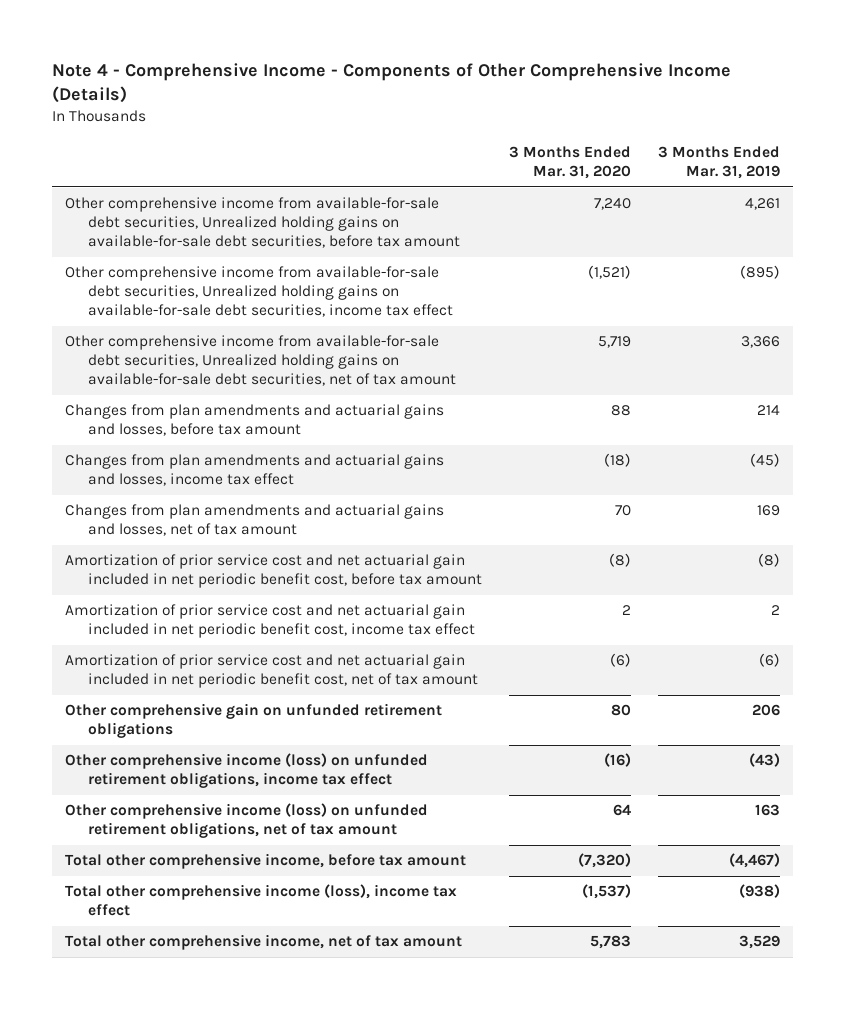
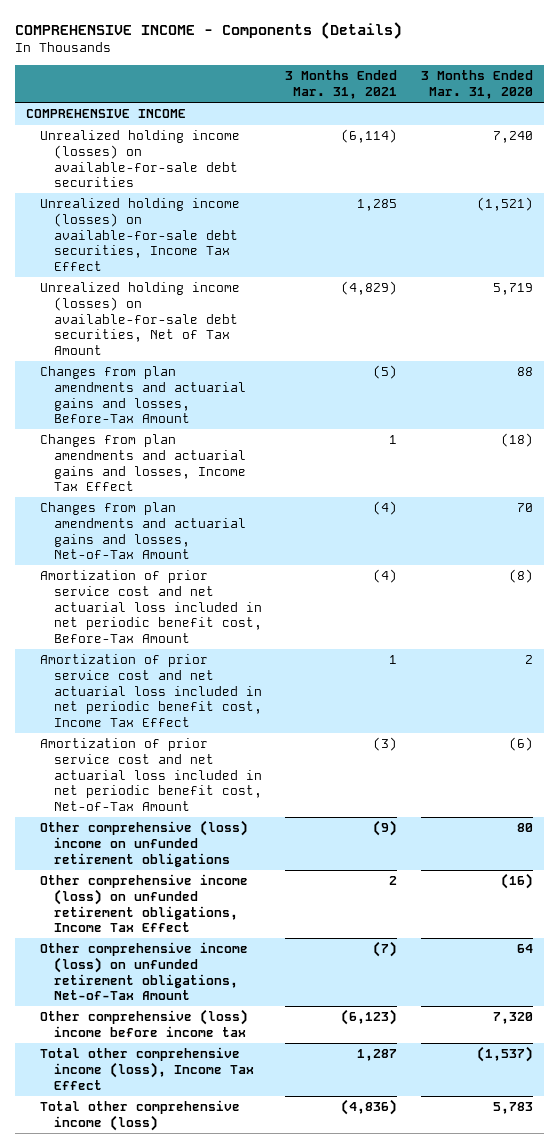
[51,63,731,104] Note 4 - Comprehensive Income - Components of Other Comprehensive Income (Details) -> [14,21,402,39] COMPREHENSIVE INCOME - Components (Details)
[657,146,780,180] 3 Months Ended Mar. 31, 2019 -> none
none -> [285,70,398,100] 3 Months Ended Mar. 31, 2021
none -> [26,109,187,119] COMPREHENSIVE INCOME
[65,197,460,249] Other comprehensive income from available-for-sale debt securities, Unrealized holding gains on available-for-sale debt securities, before tax amount -> [39,130,240,188] Unrealized holding income (losses) on available-for-sale debt securities
[65,266,453,318] Other comprehensive income from available-for-sale debt securities, Unrealized holding gains on available-for-sale debt securities, income tax effect -> [39,198,240,271] Unrealized holding income (losses) on available-for-sale debt securities, Income Tax Effect
[65,335,456,387] Other comprehensive income from available-for-sale debt securities, Unrealized holding gains on available-for-sale debt securities, net of tax amount -> [39,282,240,355] Unrealized holding income (losses) on available-for-sale debt securities, Net of Tax Amount
[65,404,445,437] Changes from plan amendments and actuarial gains and losses, before tax amount -> [39,366,246,424] Changes from plan amendments and actuarial gains and losses, Before-Tax Amount
[65,454,445,487] Changes from plan amendments and actuarial gains and losses, income tax effect -> [39,434,246,492] Changes from plan amendments and actuarial gains and losses, Income Tax Effect
[65,504,445,537] Changes from plan amendments and actuarial gains and losses, net of tax amount -> [39,502,246,560] Changes from plan amendments and actuarial gains and losses, Net-of-Tax Amount
[65,554,482,589] Amortization of prior service cost and net actuarial gain included in net periodic benefit cost, before tax amount -> [39,570,262,643] Amortization of prior service cost and net actuarial loss included in net periodic benefit cost, Before-Tax Amount
[65,604,475,639] Amortization of prior service cost and net actuarial gain included in net periodic benefit cost, income tax effect -> [39,654,262,727] Amortization of prior service cost and net actuarial loss included in net periodic benefit cost, Income Tax Effect
[65,654,478,689] Amortization of prior service cost and net actuarial gain included in net periodic benefit cost, net of tax amount -> [39,738,262,811] Amortization of prior service cost and net actuarial loss included in net periodic benefit cost, Net-of-Tax Amount
[65,703,443,739] Other comprehensive gain on unfunded retirement obligations -> [39,820,248,867] Other comprehensive (loss) income on unfunded retirement obligations
[65,753,429,789] Other comprehensive income (loss) on unfunded retirement obligations, income tax effect -> [39,874,248,933] Other comprehensive income (loss) on unfunded retirement obligations, Income Tax Effect
[65,803,429,839] Other comprehensive income (loss) on unfunded retirement obligations, net of tax amount -> [39,942,248,1001] Other comprehensive income (loss) on unfunded retirement obligations, Net-of-Tax Amount
[65,853,467,870] Total other comprehensive income, before tax amount -> [39,1009,248,1037] Other comprehensive (loss) income before income tax
[577,853,631,869] (7,320) -> [492,1012,533,1025] 7,320
[65,884,458,917] Total other comprehensive income (loss), income tax effect -> [39,1047,254,1090] Total other comprehensive income (loss), Income Tax Effect
[65,934,463,951] Total other comprehensive income, net of tax amount -> [39,1100,240,1131] Total other comprehensive income (loss)

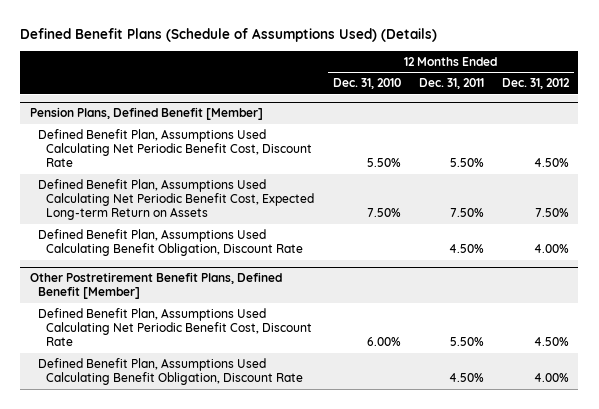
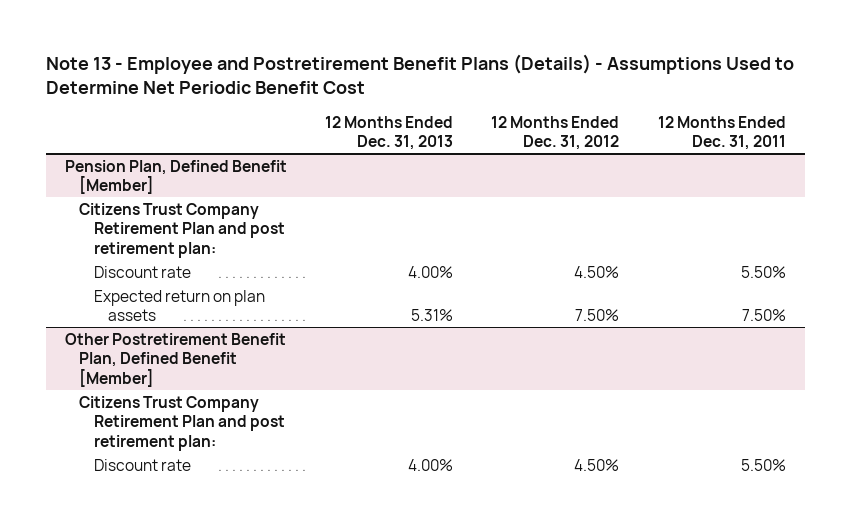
[20,27,438,42] Defined Benefit Plans (Schedule of Assumptions Used) (Details) -> [45,53,794,95] Note 13 - Employee and Postretirement Benefit Plans (Details) - Assumptions Used to Determine Net Periodic Benefit Cost
[332,77,401,89] Dec. 31, 2010 -> none
none -> [325,115,454,151] 12 Months Ended Dec. 31, 2013
[37,228,304,257] Defined Benefit Plan, Assumptions Used Calculating Benefit Obligation, Discount Rate -> none
[37,357,304,386] Defined Benefit Plan, Assumptions Used Calculating Benefit Obligation, Discount Rate -> none
[29,106,263,120] Pension Plans, Defined Benefit [Member] -> [64,159,287,195] Pension Plan, Defined Benefit [Member]
none -> [79,202,285,258] Citizens Trust Company Retirement Plan and post retirement plan:
[37,128,313,168] Defined Benefit Plan, Assumptions Used Calculating Net Periodic Benefit Cost, Discount Rate -> [93,265,191,278] Discount rate
[37,178,315,221] Defined Benefit Plan, Assumptions Used Calculating Net Periodic Benefit Cost, Expected Long-term Return on Assets -> [93,289,265,322] Expected return on plan assets
[29,271,282,300] Other Postretirement Benefit Plans, Defined Benefit [Member] -> [64,332,286,387] Other Postretirement Benefit Plan, Defined Benefit [Member]
none -> [79,395,285,451] Citizens Trust Company Retirement Plan and post retirement plan:
[37,307,313,347] Defined Benefit Plan, Assumptions Used Calculating Net Periodic Benefit Cost, Discount Rate -> [93,458,191,471] Discount rate

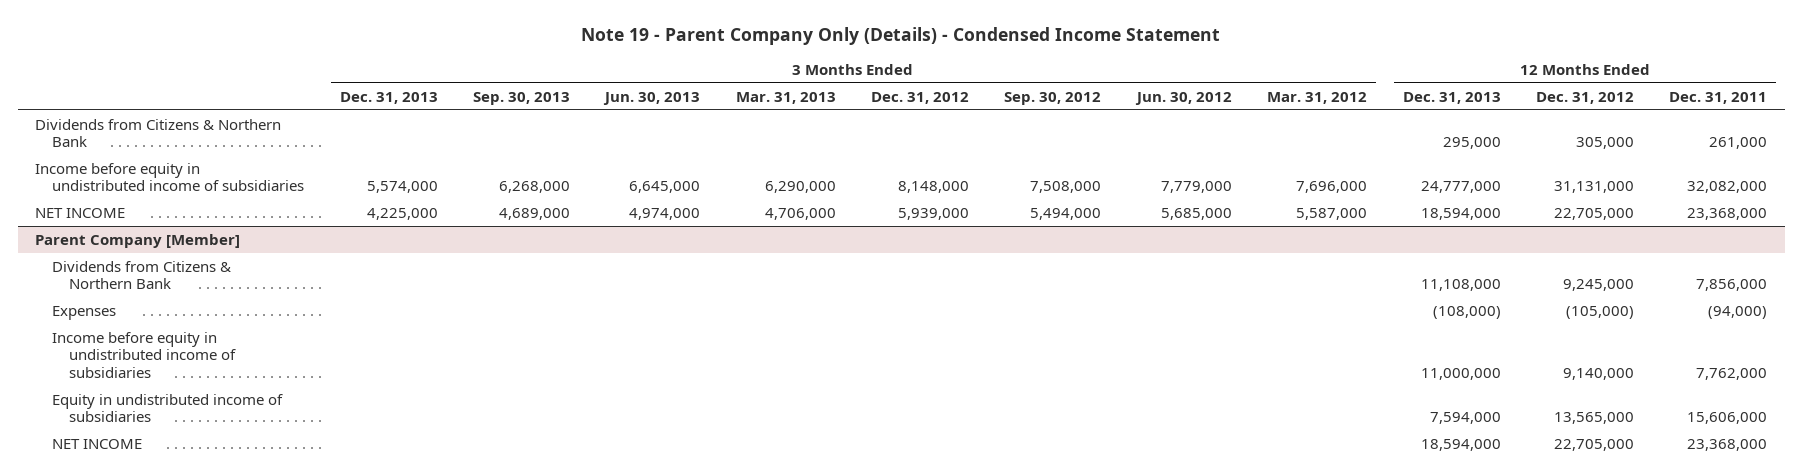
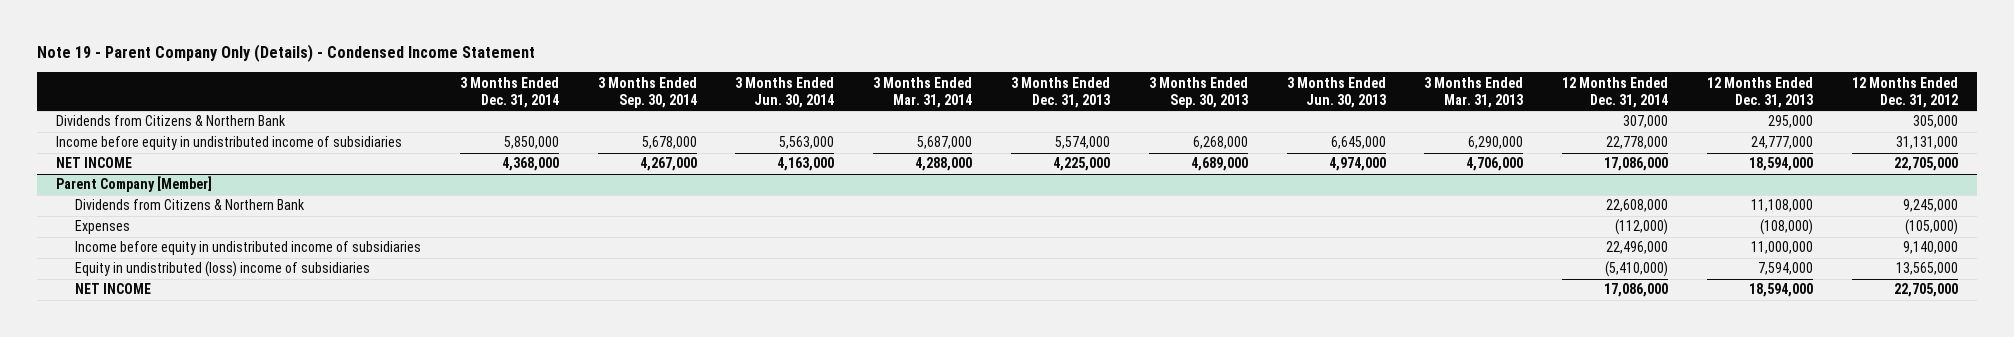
[871,91,970,104] Dec. 31, 2012 -> none
[1004,91,1102,105] Sep. 30, 2012 -> none
[1134,91,1232,105] Jun. 30, 2012 -> none
[1267,91,1368,104] Mar. 31, 2012 -> none
[1669,91,1768,104] Dec. 31, 2011 -> none
none -> [459,76,559,108] 3 Months Ended Dec. 31, 2014
none -> [597,76,697,108] 3 Months Ended Sep. 30, 2014
none -> [735,76,835,108] 3 Months Ended Jun. 30, 2014
none -> [873,76,973,108] 3 Months Ended Mar. 31, 2014
none -> [1562,76,1669,108] 12 Months Ended Dec. 31, 2014
[52,393,284,423] Equity in undistributed income of subsidiaries -> [75,261,371,278] Equity in undistributed (loss) income of subsidiaries

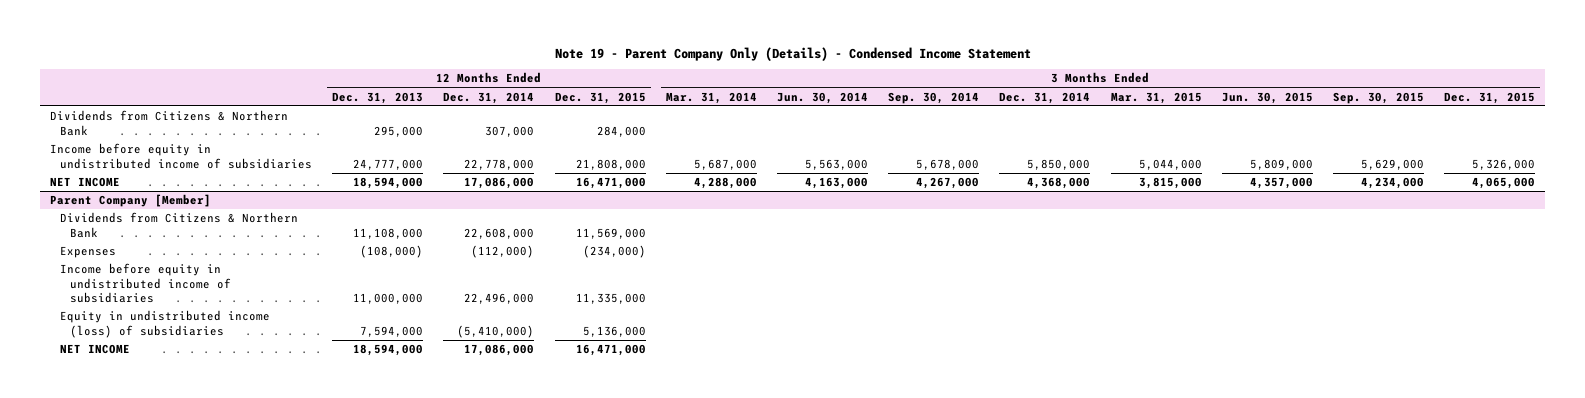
[1010,76,1110,108] 3 Months Ended Dec. 31, 2013 -> none
[1148,76,1248,108] 3 Months Ended Sep. 30, 2013 -> none
[1286,76,1386,108] 3 Months Ended Jun. 30, 2013 -> none
[1424,76,1524,108] 3 Months Ended Mar. 31, 2013 -> none
[1851,76,1958,108] 12 Months Ended Dec. 31, 2012 -> none
none -> [554,91,646,104] Dec. 31, 2015
none -> [1110,91,1202,104] Mar. 31, 2015
none -> [1221,91,1313,104] Jun. 30, 2015
none -> [1332,91,1424,104] Sep. 30, 2015
none -> [1444,91,1536,104] Dec. 31, 2015
[75,261,371,278] Equity in undistributed (loss) income of subsidiaries -> [59,310,270,338] Equity in undistributed income (loss) of subsidiaries

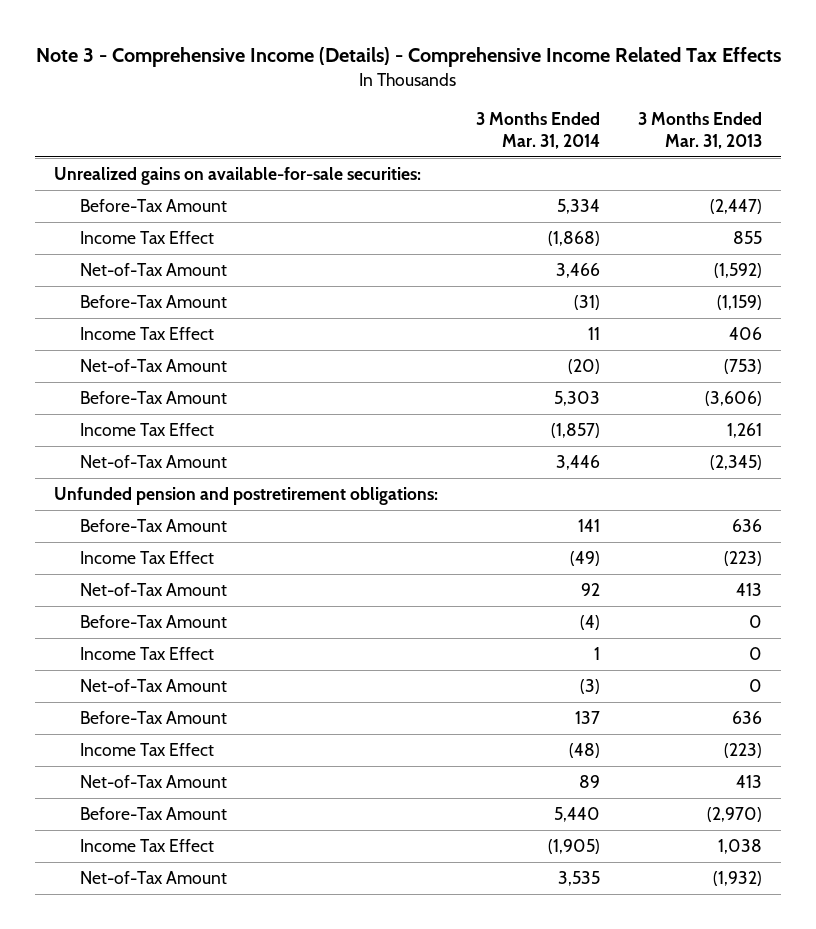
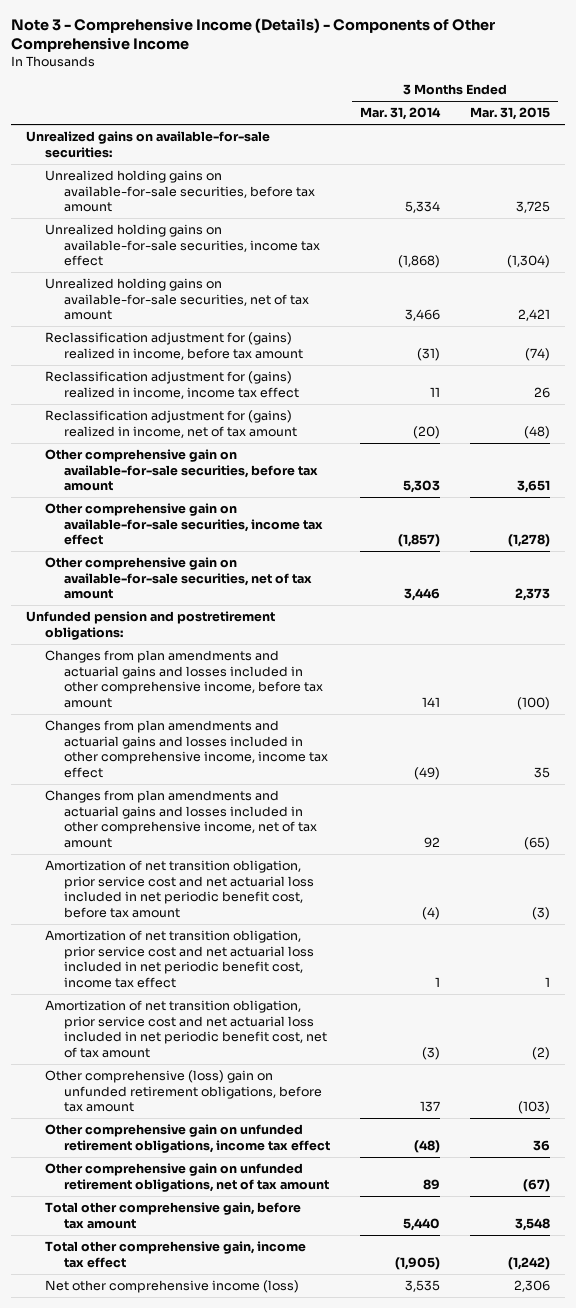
[35,46,781,67] Note 3 - Comprehensive Income (Details) - Comprehensive Income Related Tax Effects -> [10,17,495,53] Note 3 - Comprehensive Income (Details) - Components of Other Comprehensive Income
[637,112,762,149] 3 Months Ended Mar. 31, 2013 -> none
none -> [470,107,551,121] Mar. 31, 2015
[80,199,228,213] Before-Tax Amount -> [44,169,315,213] Unrealized holding gains on available-for-sale securities, before tax amount
[80,231,215,245] Income Tax Effect -> [44,223,320,267] Unrealized holding gains on available-for-sale securities, income tax effect
[80,263,228,277] Net-of-Tax Amount -> [44,277,309,321] Unrealized holding gains on available-for-sale securities, net of tax amount
[80,295,228,309] Before-Tax Amount -> [44,331,303,360] Reclassification adjustment for (gains) realized in income, before tax amount
[80,327,215,341] Income Tax Effect -> [44,370,299,399] Reclassification adjustment for (gains) realized in income, income tax effect
[80,359,228,373] Net-of-Tax Amount -> [44,409,297,438] Reclassification adjustment for (gains) realized in income, net of tax amount
[80,391,228,405] Before-Tax Amount -> [44,448,318,492] Other comprehensive gain on available-for-sale securities, before tax amount
[80,423,215,437] Income Tax Effect -> [44,502,323,546] Other comprehensive gain on available-for-sale securities, income tax effect
[80,455,228,469] Net-of-Tax Amount -> [44,556,312,600] Other comprehensive gain on available-for-sale securities, net of tax amount
[80,743,215,757] Income Tax Effect -> none
[80,775,228,789] Net-of-Tax Amount -> none
[80,519,228,533] Before-Tax Amount -> [44,649,323,708] Changes from plan amendments and actuarial gains and losses included in other comprehensive income, before tax amount
[80,551,215,565] Income Tax Effect -> [44,719,328,778] Changes from plan amendments and actuarial gains and losses included in other comprehensive income, income tax effect
[80,583,228,597] Net-of-Tax Amount -> [44,789,317,848] Changes from plan amendments and actuarial gains and losses included in other comprehensive income, net of tax amount
[80,615,228,629] Before-Tax Amount -> [44,859,314,918] Amortization of net transition obligation, prior service cost and net actuarial loss included in net periodic benefit cost, before tax amount
[80,647,215,661] Income Tax Effect -> [44,929,314,988] Amortization of net transition obligation, prior service cost and net actuarial loss included in net periodic benefit cost, income tax effect
[80,679,228,693] Net-of-Tax Amount -> [44,999,327,1058] Amortization of net transition obligation, prior service cost and net actuarial loss included in net periodic benefit cost, net of tax amount
[80,711,228,725] Before-Tax Amount -> [44,1069,322,1113] Other comprehensive (loss) gain on unfunded retirement obligations, before tax amount
none -> [44,1123,330,1153] Other comprehensive gain on unfunded retirement obligations, income tax effect
none -> [44,1162,329,1192] Other comprehensive gain on unfunded retirement obligations, net of tax amount
[80,807,228,821] Before-Tax Amount -> [44,1201,301,1229] Total other comprehensive gain, before tax amount
[80,839,215,853] Income Tax Effect -> [44,1240,306,1268] Total other comprehensive gain, income tax effect
[80,871,228,885] Net-of-Tax Amount -> [44,1279,299,1293] Net other comprehensive income (loss)

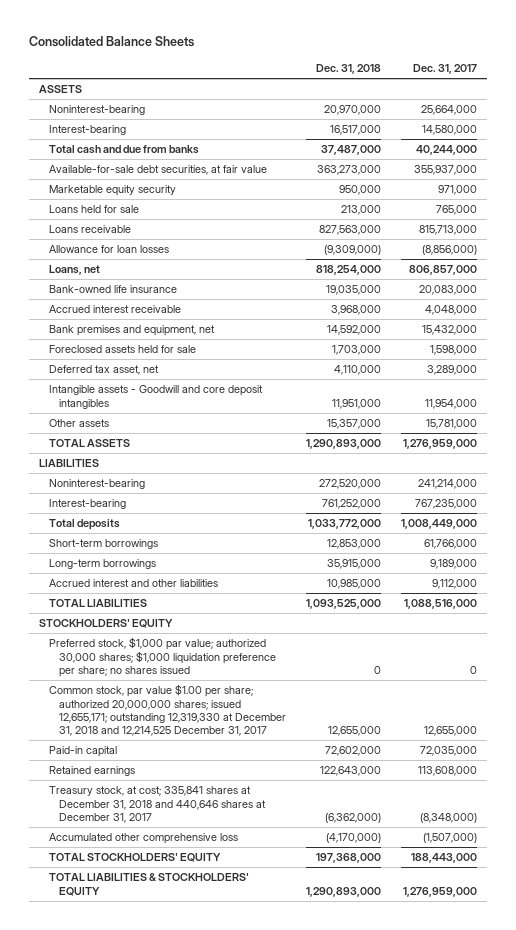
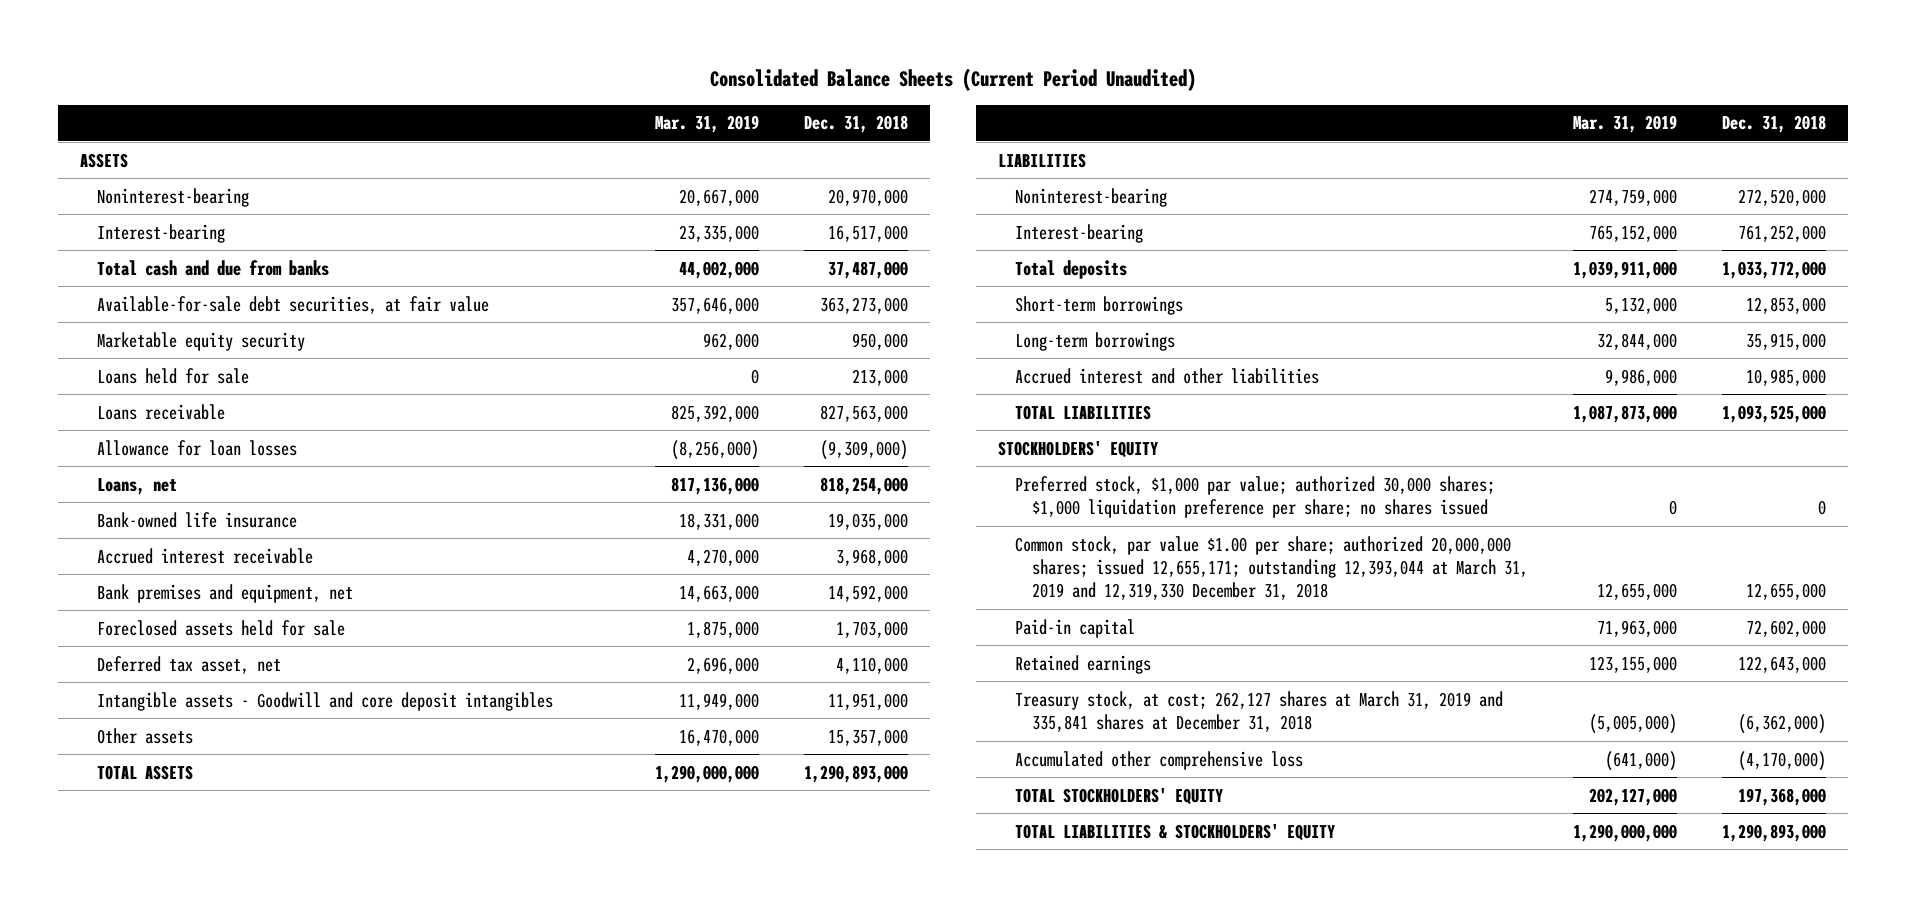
[29,36,195,48] Consolidated Balance Sheets -> [710,68,1197,92] Consolidated Balance Sheets (Current Period Unaudited)
[412,63,477,74] Dec. 31, 2017 -> none
none -> [654,115,759,134] Mar. 31, 2019
[49,684,286,737] Common stock, par value $1.00 per share; authorized 20,000,000 shares; issued 12,655,171; outstanding 12,319,330 at December 31, 2018 and 12,214,525 December 31, 2017 -> [1015,535,1529,601] Common stock, par value $1.00 per share; authorized 20,000,000 shares; issued 12,655,171; outstanding 12,393,044 at March 31, 2019 and 12,319,330 December 31, 2018
[49,786,266,823] Treasury stock, at cost; 335,841 shares at December 31, 2018 and 440,646 shares at December 31, 2017 -> [1015,690,1504,732] Treasury stock, at cost; 262,127 shares at March 31, 2019 and 335,841 shares at December 31, 2018

